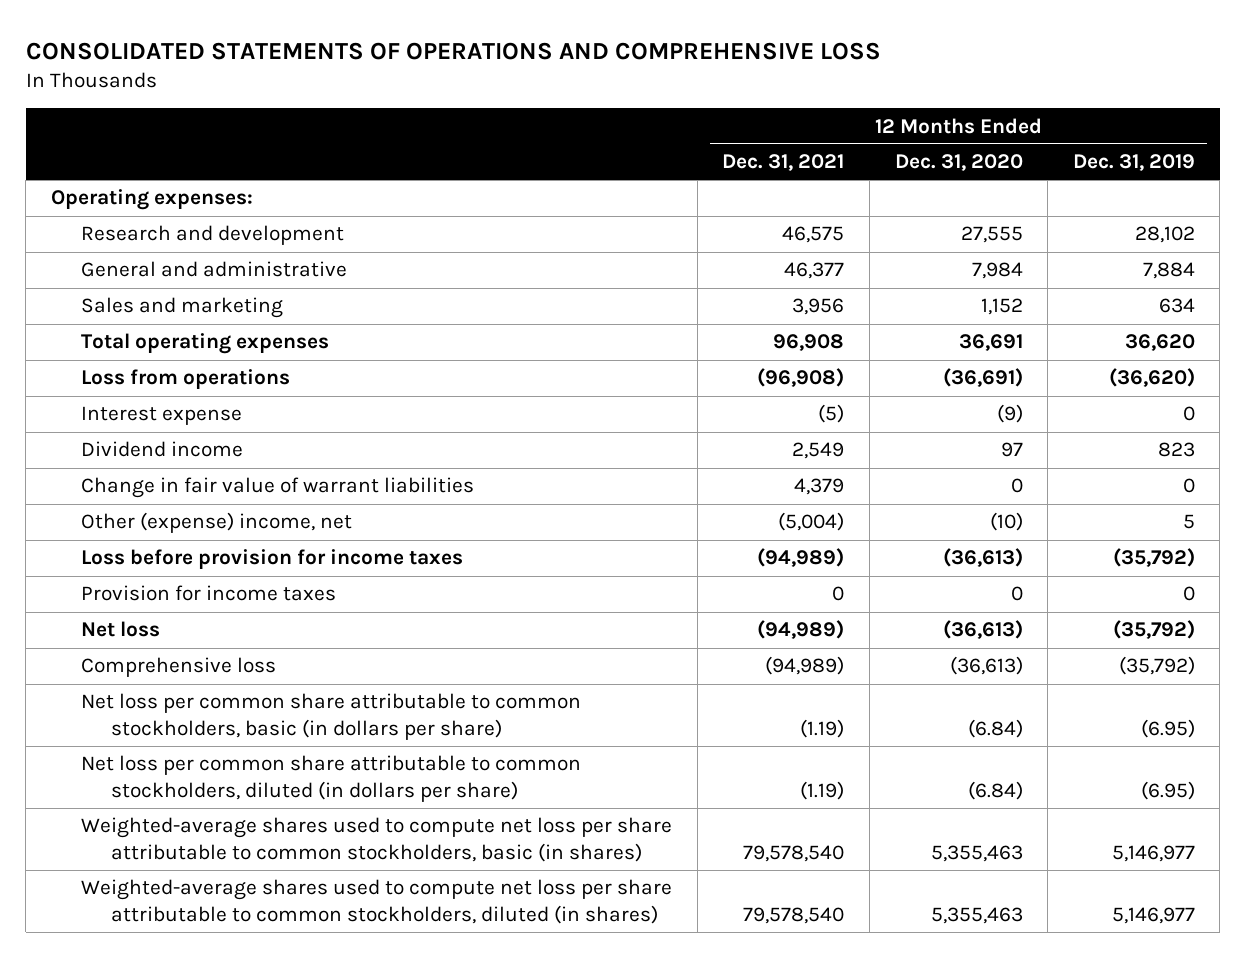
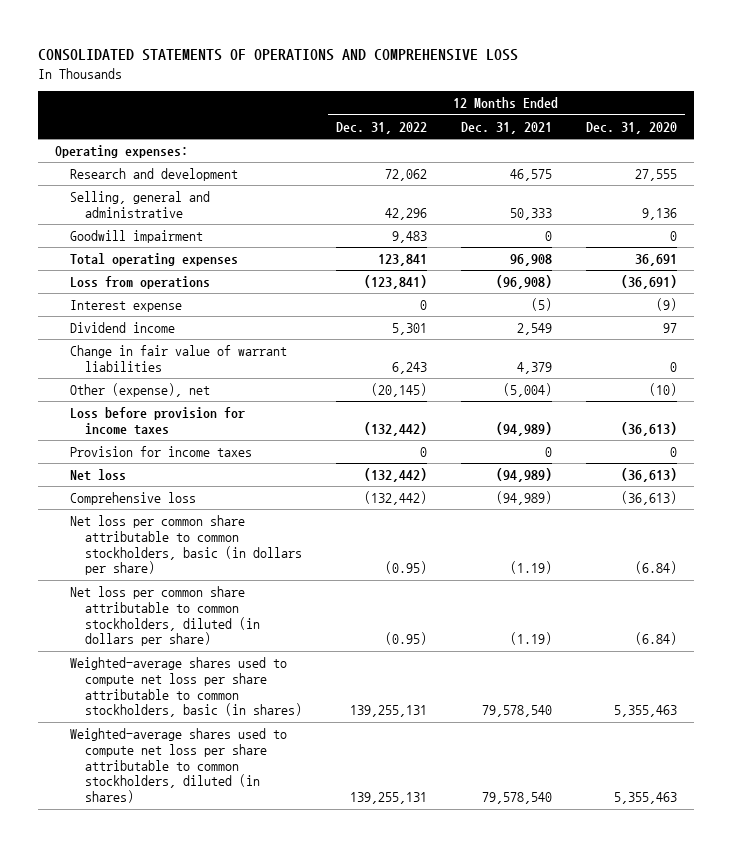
[1072,154,1195,172] Dec. 31, 2019 -> none
none -> [336,121,428,134] Dec. 31, 2022
[81,297,284,319] Sales and marketing -> none
[81,261,348,278] General and administrative -> [70,191,211,218] Selling, general and administrative
[784,262,845,280] 46,377 -> [509,207,552,220] 50,333
[971,262,1023,280] 7,984 -> [641,207,677,220] 9,136
none -> [70,230,204,244] Goodwill impairment
[81,512,353,534] Other (expense) income, net -> [70,383,211,398] Other (expense), net

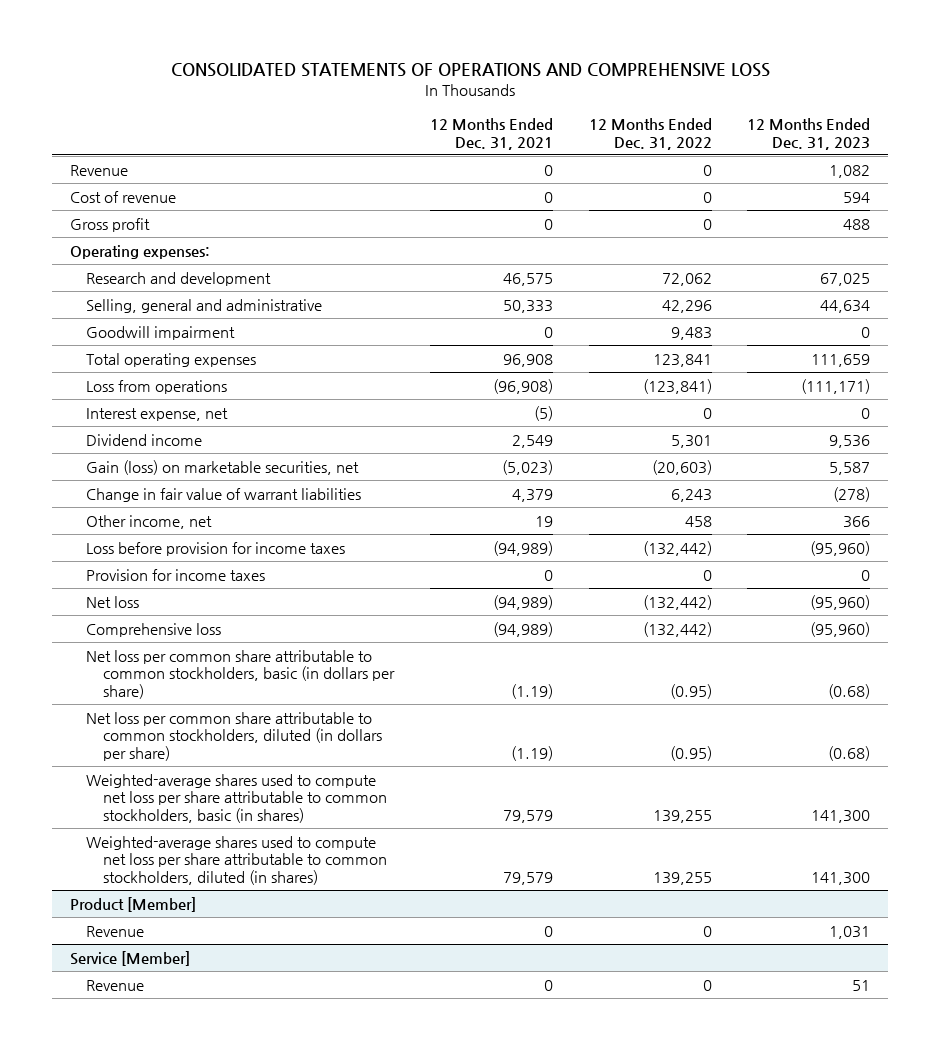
[585,121,677,134] Dec. 31, 2020 -> none
none -> [747,118,871,150] 12 Months Ended Dec. 31, 2023
none -> [69,164,128,176] Revenue
none -> [69,190,176,203] Cost of revenue
none -> [69,217,150,232] Gross profit
[70,300,183,313] Interest expense -> [86,407,229,421] Interest expense, net
none -> [86,459,360,475] Gain (loss) on marketable securities, net
[70,383,211,398] Other (expense), net -> [86,514,213,529] Other income, net
[371,383,428,398] (20,145) -> [684,515,712,527] 458
[502,383,552,398] (5,004) -> [534,515,553,527] 19
[350,705,428,718] 139,255,131 -> [652,810,712,824] 139,255
[481,705,552,718] 79,578,540 -> [502,810,553,824] 79,579
[350,792,428,805] 139,255,131 -> [652,872,712,886] 139,255
[481,792,552,805] 79,578,540 -> [502,872,553,886] 79,579
none -> [69,896,196,912] Product [Member]
none -> [86,925,145,937] Revenue
none -> [69,950,190,966] Service [Member]
none -> [86,979,145,991] Revenue

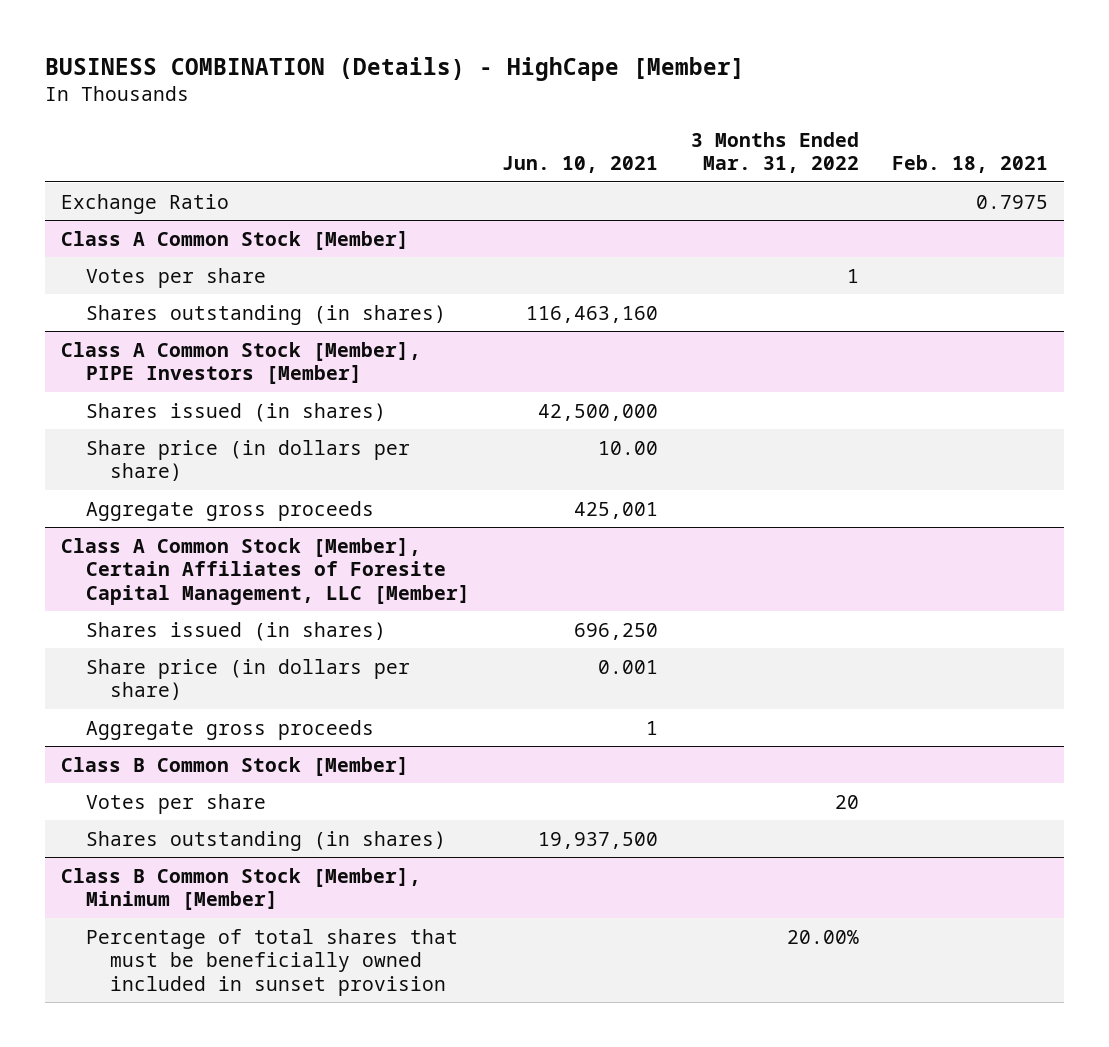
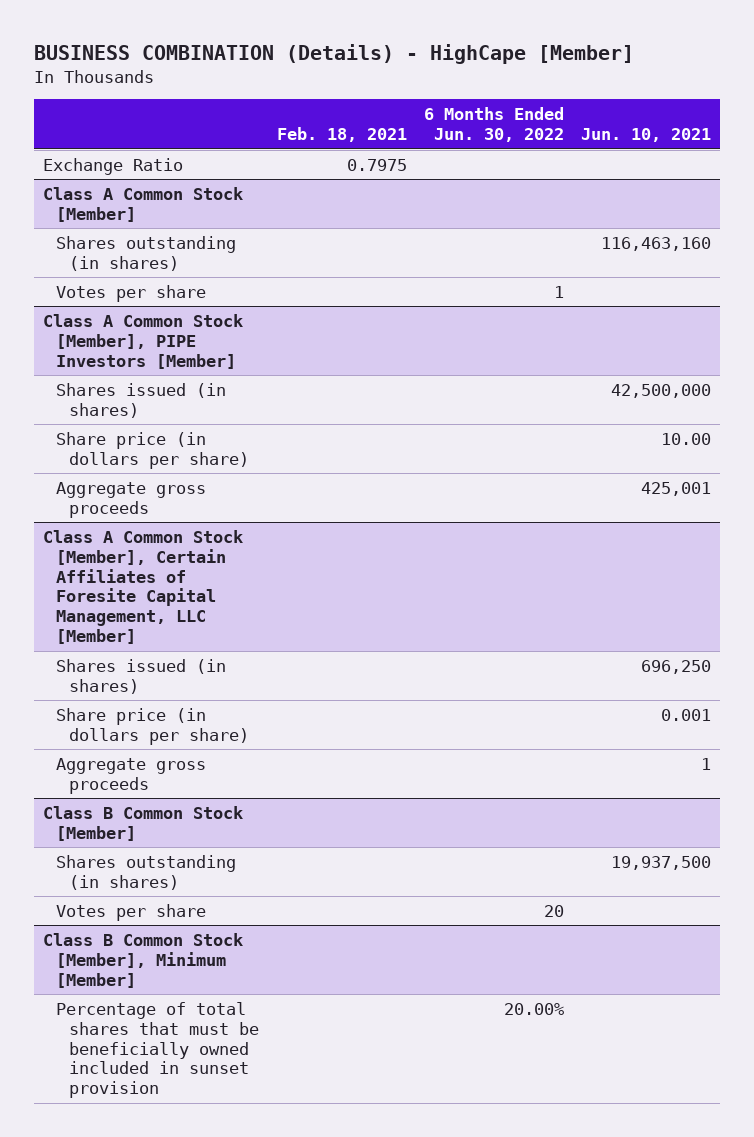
[691,131,860,174] 3 Months Ended Mar. 31, 2022 -> none
none -> [424,107,565,143] 6 Months Ended Jun. 30, 2022
[85,267,266,288] Votes per share -> [56,284,207,302] Votes per share
[85,793,266,814] Votes per share -> [56,903,207,921] Votes per share

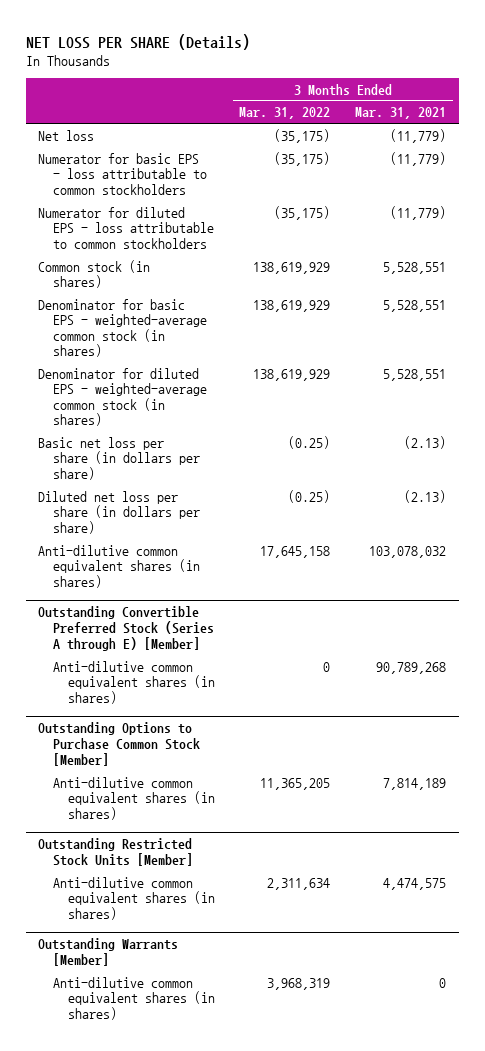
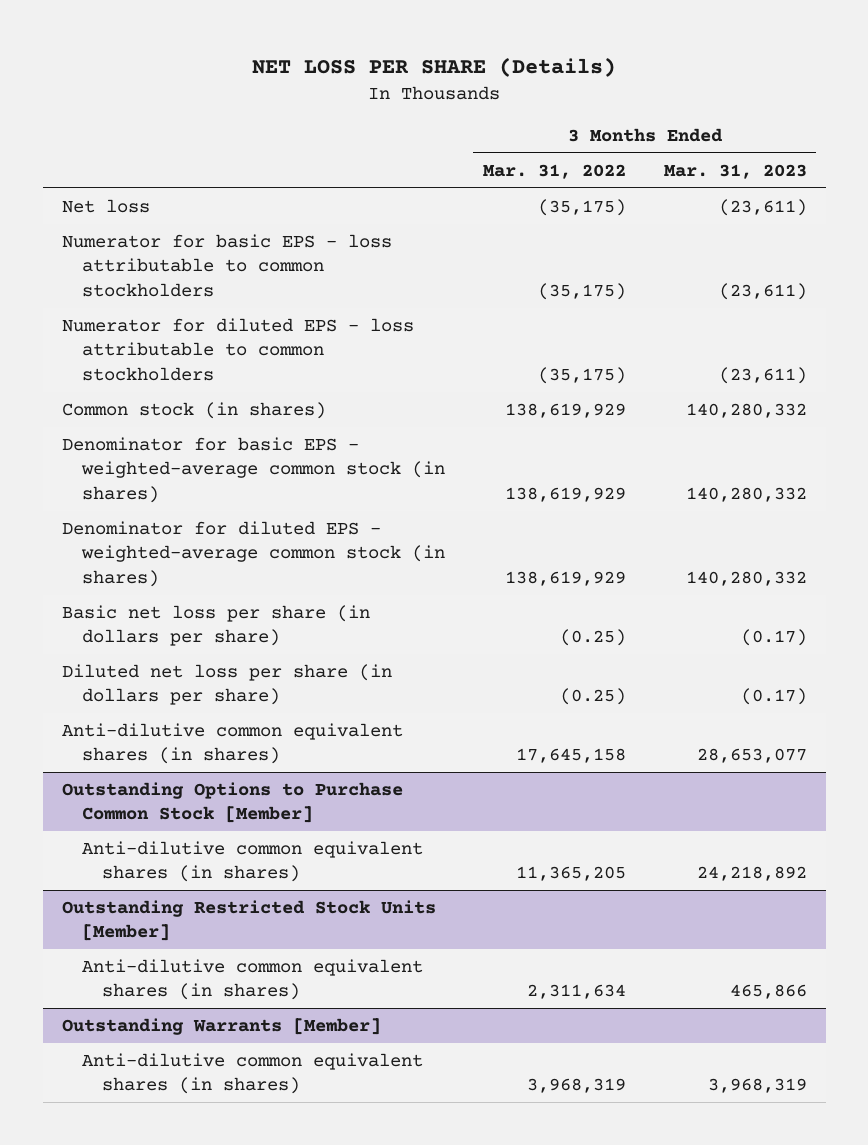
[355,107,447,120] Mar. 31, 2021 -> none
none -> [663,163,807,179] Mar. 31, 2023
[38,606,214,651] Outstanding Convertible Preferred Stock (Series A through E) [Member] -> none
[52,660,215,704] Anti-dilutive common equivalent shares (in shares) -> none

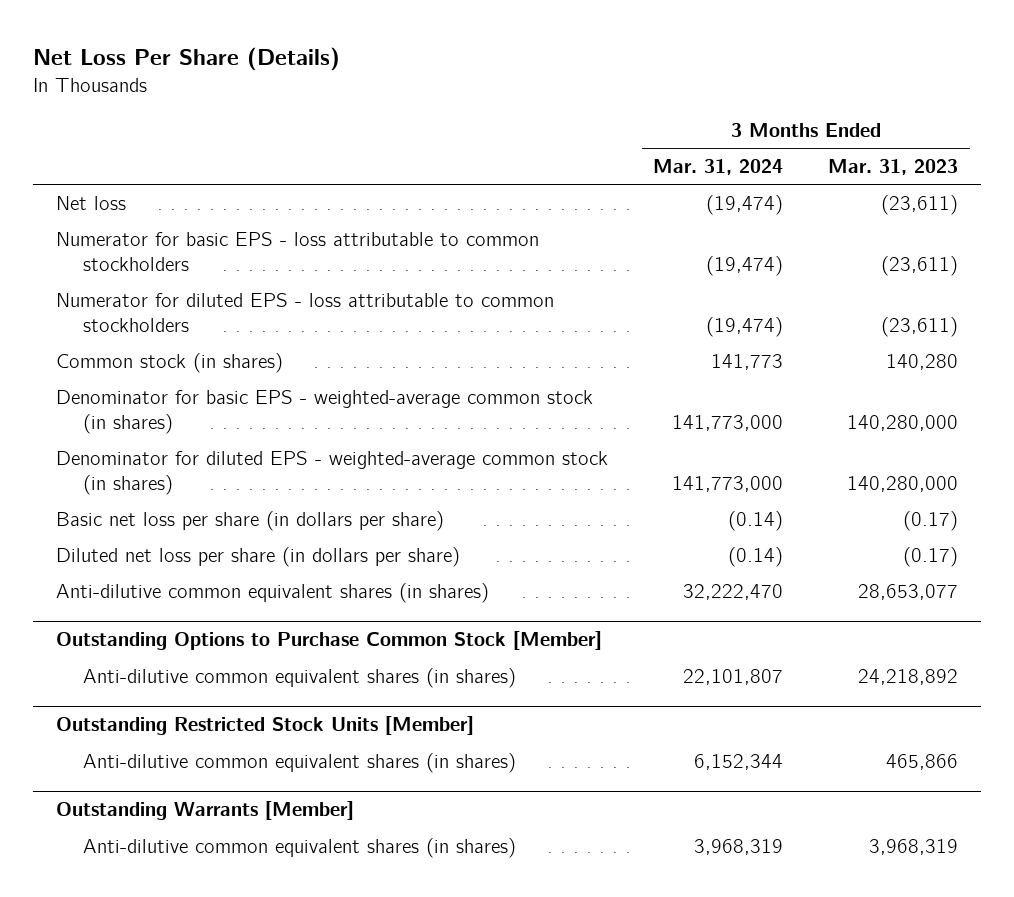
[252,56,617,77] NET LOSS PER SHARE (Details) -> [33,46,341,71] Net Loss Per Share (Details)
[482,163,626,179] Mar. 31, 2022 -> none
none -> [653,159,784,176] Mar. 31, 2024
[685,403,807,419] 140,280,332 -> [886,354,959,371] 140,280
[685,486,807,502] 140,280,332 -> [847,414,959,431] 140,280,000
[685,570,807,586] 140,280,332 -> [847,475,959,492] 140,280,000

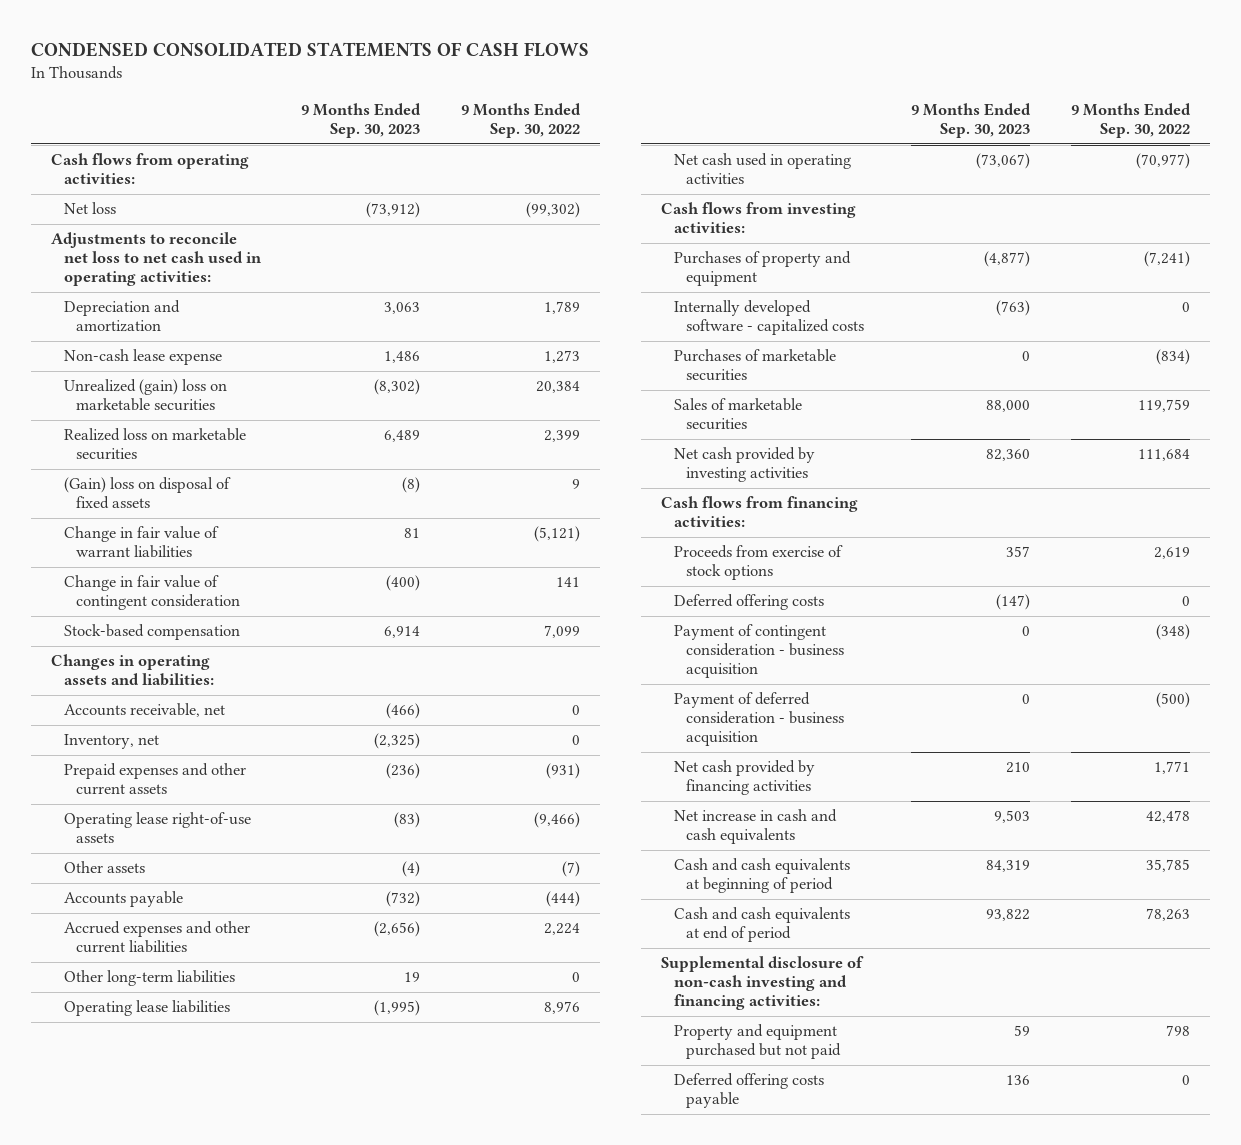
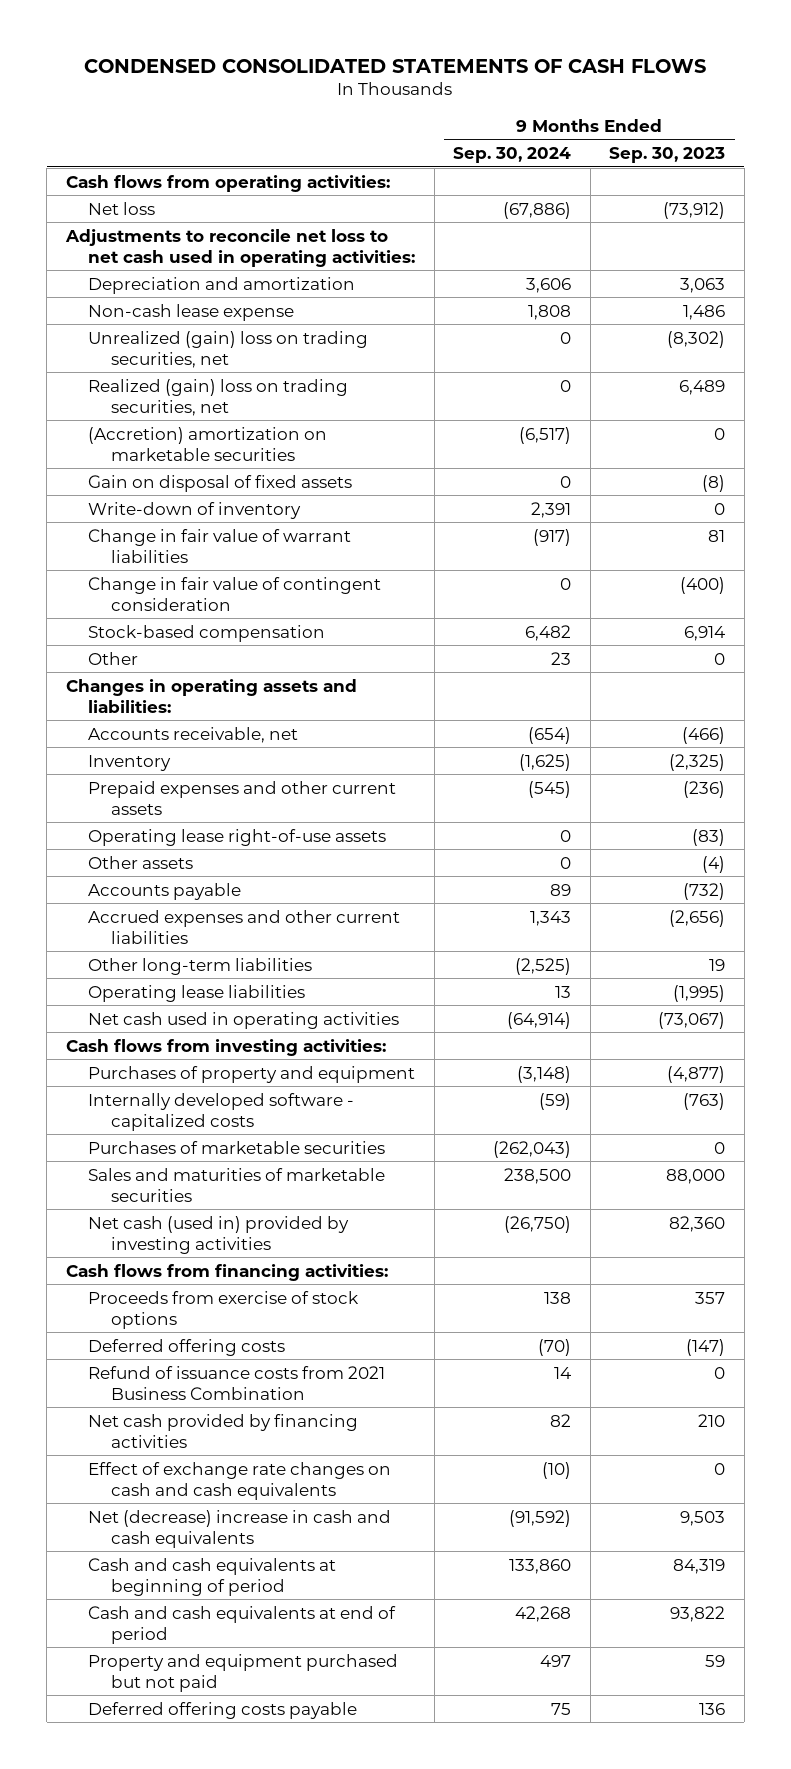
[460,102,581,139] 9 Months Ended Sep. 30, 2022 -> none
none -> [453,147,572,164] Sep. 30, 2024
[63,379,227,412] Unrealized (gain) loss on marketable securities -> [88,330,369,368] Unrealized (gain) loss on trading securities, net
[63,428,246,461] Realized loss on marketable securities -> [88,378,349,416] Realized (gain) loss on trading securities, net
none -> [88,426,328,461] (Accretion) amortization on marketable securities
[63,477,231,510] (Gain) loss on disposal of fixed assets -> [88,474,353,492] Gain on disposal of fixed assets
none -> [88,501,302,519] Write-down of inventory
none -> [88,651,139,665] Other
[63,734,159,750] Inventory, net -> [88,754,172,771] Inventory
[673,398,802,431] Sales of marketable securities -> [88,1167,386,1202] Sales and maturities of marketable securities
[673,447,815,483] Net cash provided by investing activities -> [88,1215,350,1254] Net cash (used in) provided by investing activities
[673,624,844,679] Payment of contingent consideration - business acquisition -> none
[673,692,844,747] Payment of deferred consideration - business acquisition -> none
none -> [88,1365,386,1400] Refund of issuance costs from 2021 Business Combination
none -> [88,1461,392,1500] Effect of exchange rate changes on cash and cash equivalents
[673,809,837,845] Net increase in cash and cash equivalents -> [88,1509,392,1548] Net (decrease) increase in cash and cash equivalents
[661,956,865,1011] Supplemental disclosure of non-cash investing and financing activities: -> none

